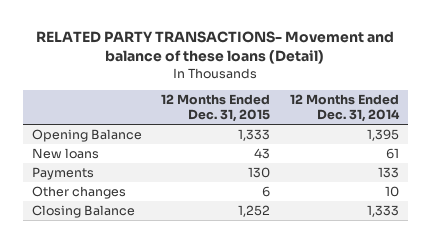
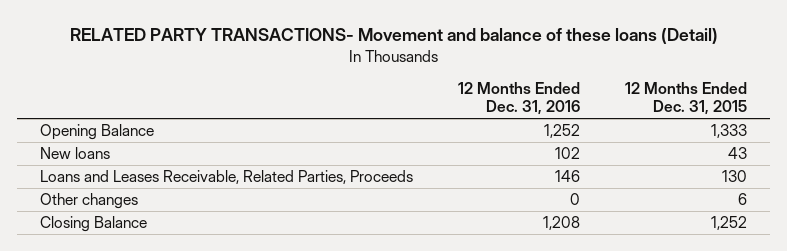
[289,94,400,123] 12 Months Ended Dec. 31, 2014 -> none
none -> [458,82,581,116] 12 Months Ended Dec. 31, 2016
[32,167,95,181] Payments -> none
none -> [39,170,413,185] Loans and Leases Receivable, Related Parties, Proceeds

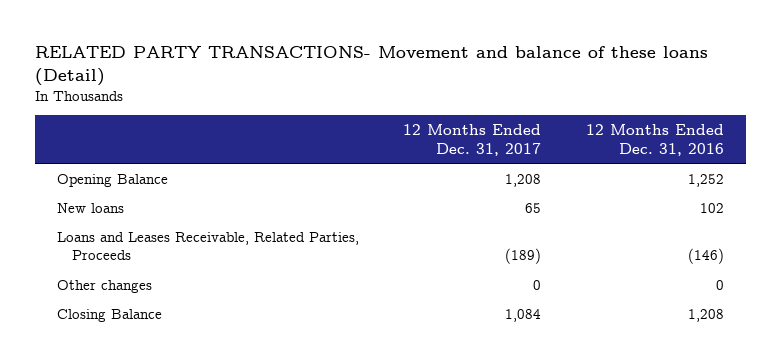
[625,82,748,116] 12 Months Ended Dec. 31, 2015 -> none
none -> [403,123,542,156] 12 Months Ended Dec. 31, 2017
[555,170,581,183] 146 -> [687,248,724,265] (146)

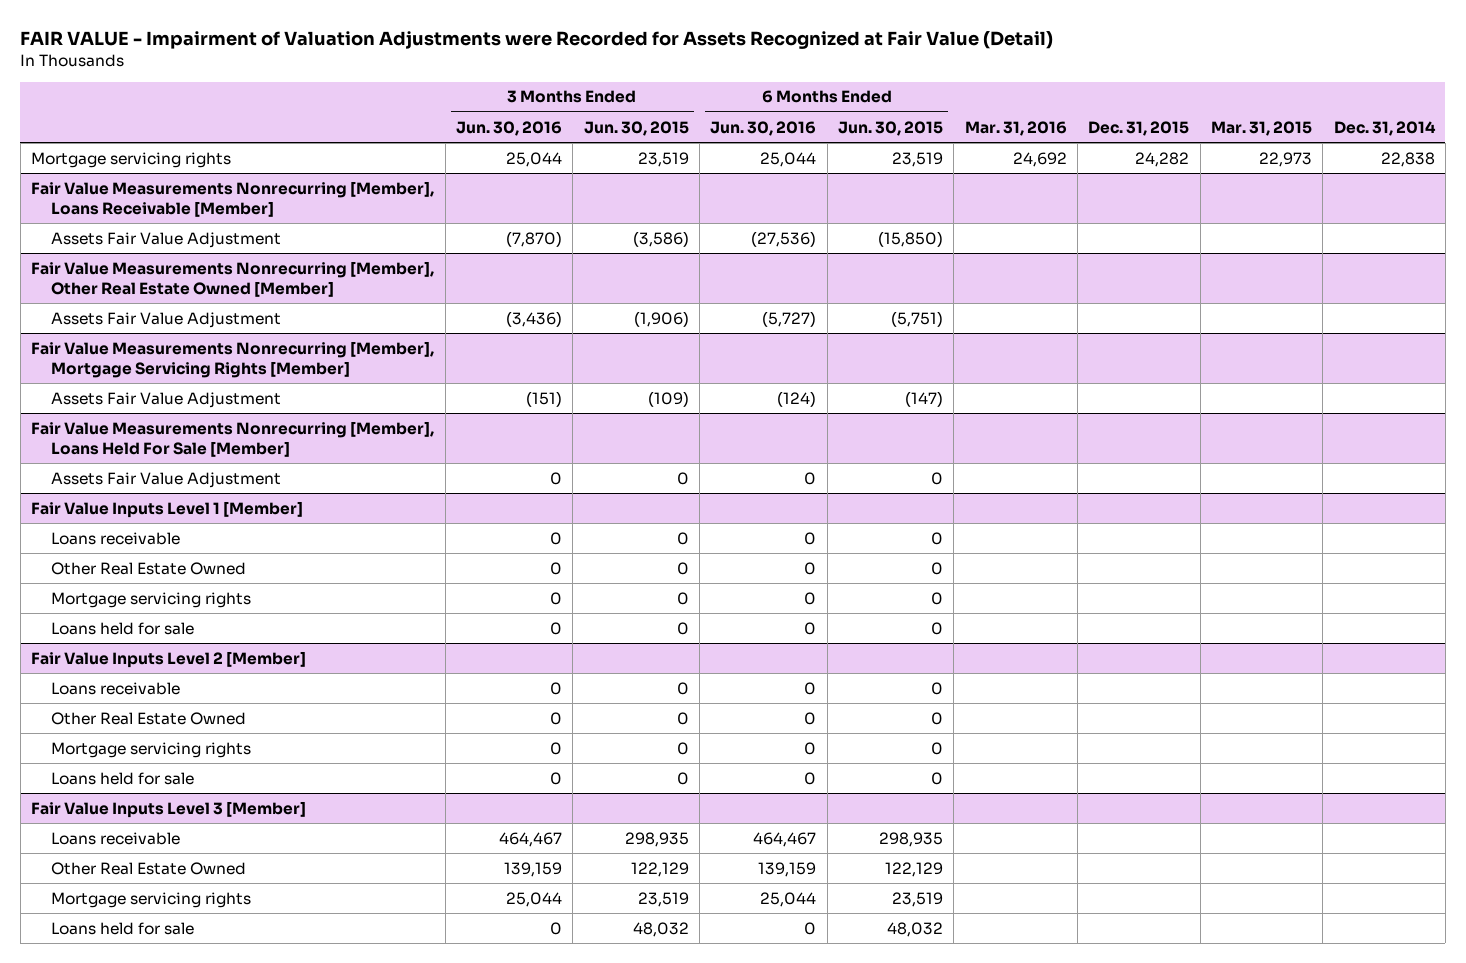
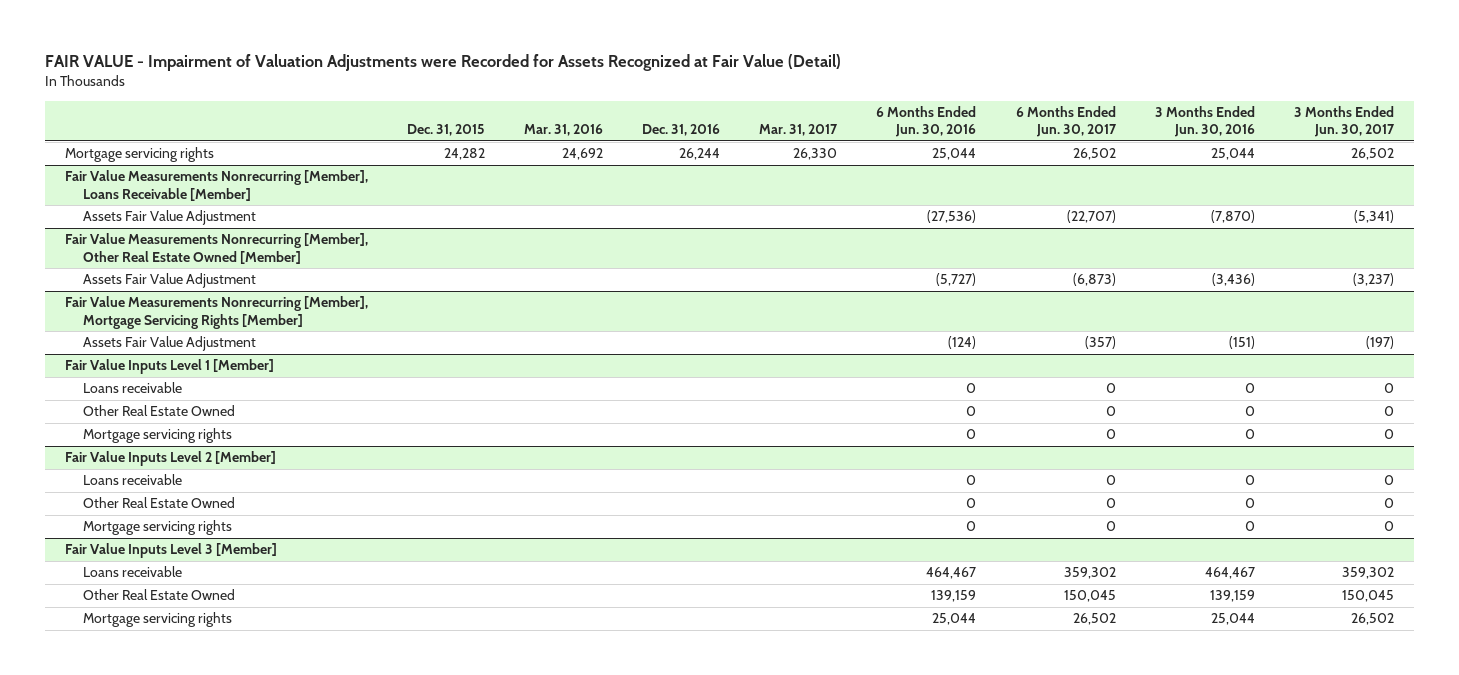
[583,120,689,136] Jun. 30, 2015 -> none
[837,120,943,136] Jun. 30, 2015 -> none
[1210,120,1312,136] Mar. 31, 2015 -> none
[1333,120,1436,136] Dec. 31, 2014 -> none
none -> [642,124,721,137] Dec. 31, 2016
none -> [759,124,839,137] Mar. 31, 2017
none -> [1015,105,1117,138] 6 Months Ended Jun. 30, 2017
none -> [1293,105,1395,138] 3 Months Ended Jun. 30, 2017
[31,420,435,457] Fair Value Measurements Nonrecurring [Member], Loans Held For Sale [Member] -> none
[51,471,282,488] Assets Fair Value Adjustment -> none
[51,621,195,635] Loans held for sale -> none
[51,771,195,785] Loans held for sale -> none
[51,921,195,935] Loans held for sale -> none

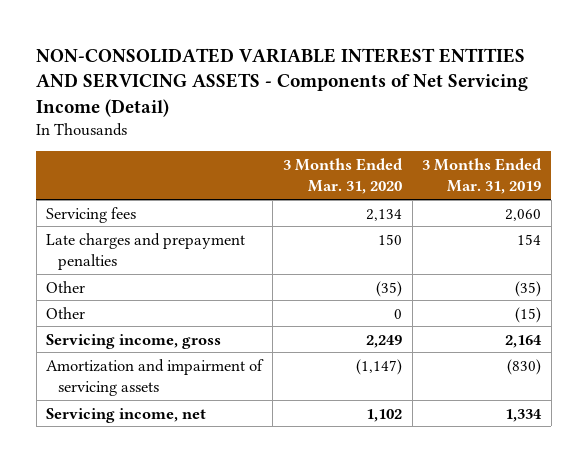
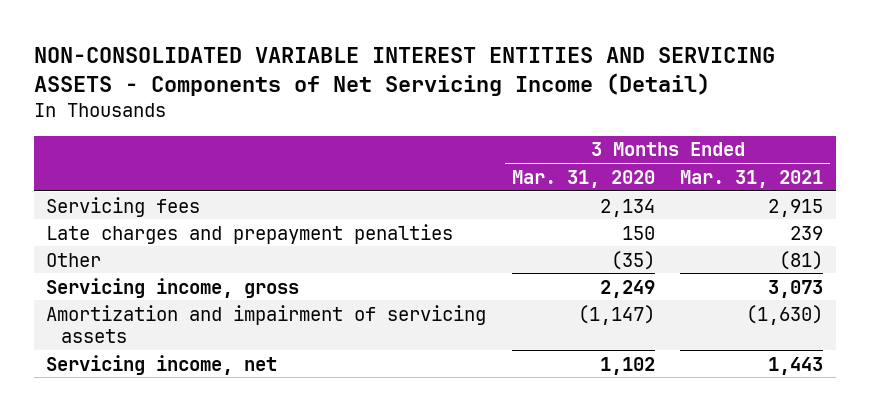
[422,157,543,195] 3 Months Ended Mar. 31, 2019 -> none
none -> [680,169,824,188] Mar. 31, 2021
[46,306,86,319] Other -> none

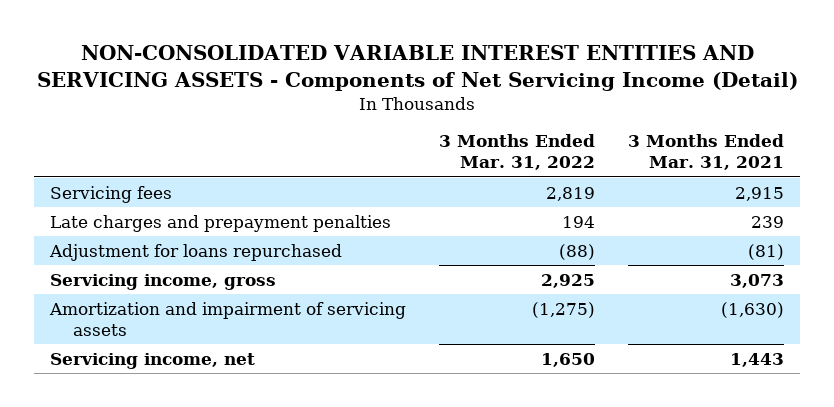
[511,169,655,188] Mar. 31, 2020 -> none
none -> [438,134,595,171] 3 Months Ended Mar. 31, 2022
[46,252,102,267] Other -> [49,243,343,261] Adjustment for loans repurchased

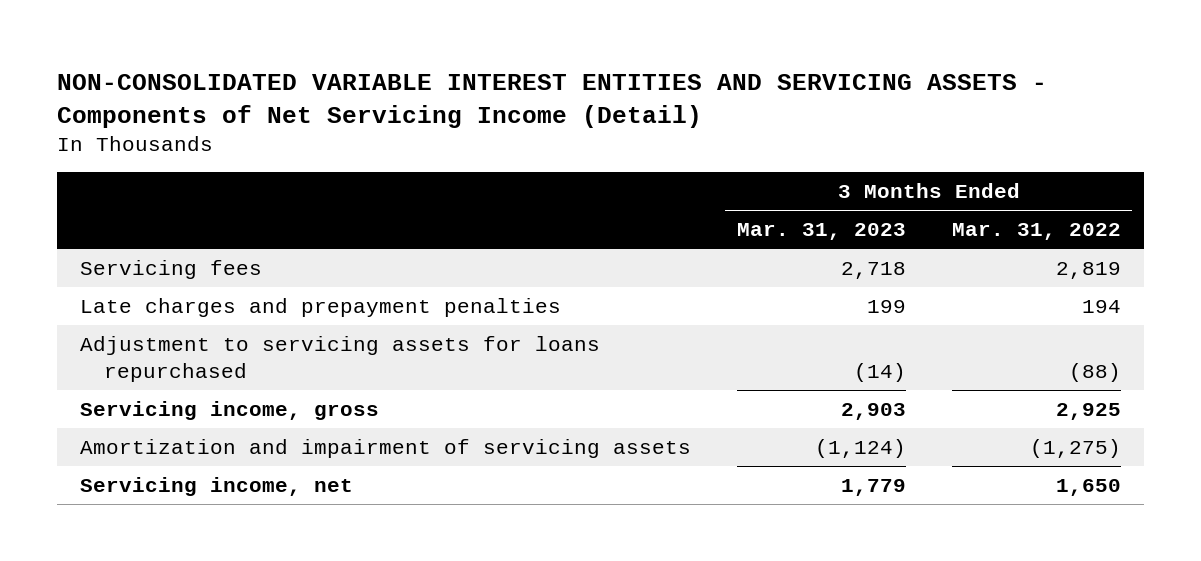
[627,134,784,171] 3 Months Ended Mar. 31, 2021 -> none
none -> [736,223,906,241] Mar. 31, 2023
[49,243,343,261] Adjustment for loans repurchased -> [79,336,600,382] Adjustment to servicing assets for loans repurchased

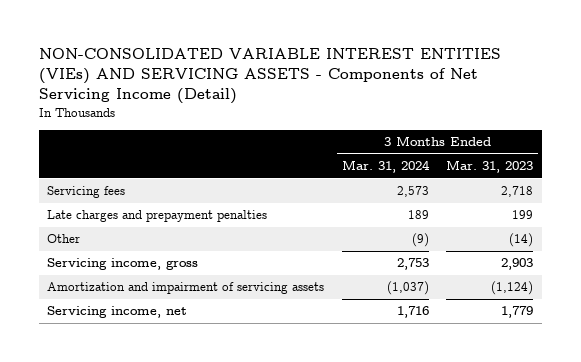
[56,73,1047,128] NON-CONSOLIDATED VARIABLE INTEREST ENTITIES AND SERVICING ASSETS - Components of Net Servicing Income (Detail) -> [38,47,501,105] NON-CONSOLIDATED VARIABLE INTEREST ENTITIES (VIEs) AND SERVICING ASSETS - Components of Net Servicing Income (Detail)
[951,223,1121,241] Mar. 31, 2022 -> none
none -> [341,160,430,174] Mar. 31, 2024
[79,336,600,382] Adjustment to servicing assets for loans repurchased -> [47,234,81,244] Other

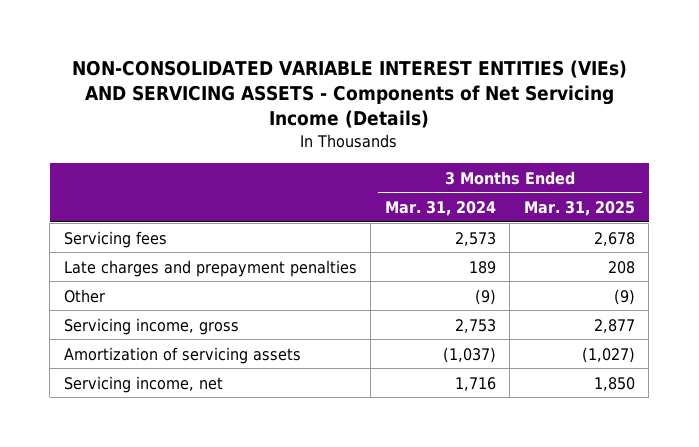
[38,47,501,105] NON-CONSOLIDATED VARIABLE INTEREST ENTITIES (VIEs) AND SERVICING ASSETS - Components of Net Servicing Income (Detail) -> [72,59,628,129] NON-CONSOLIDATED VARIABLE INTEREST ENTITIES (VIEs) AND SERVICING ASSETS - Components of Net Servicing Income (Details)
[446,160,534,174] Mar. 31, 2023 -> none
none -> [523,201,635,217] Mar. 31, 2025
[47,282,325,295] Amortization and impairment of servicing assets -> [63,346,301,364] Amortization of servicing assets

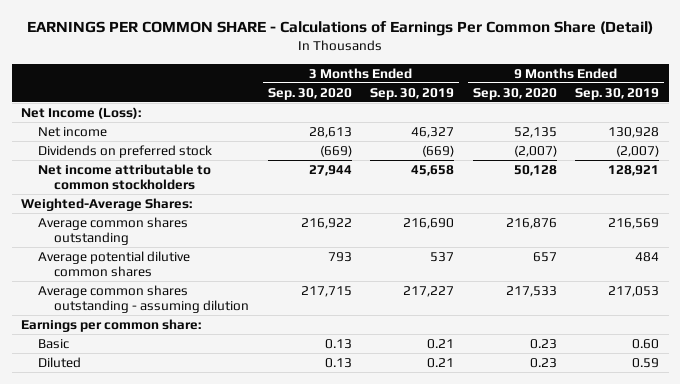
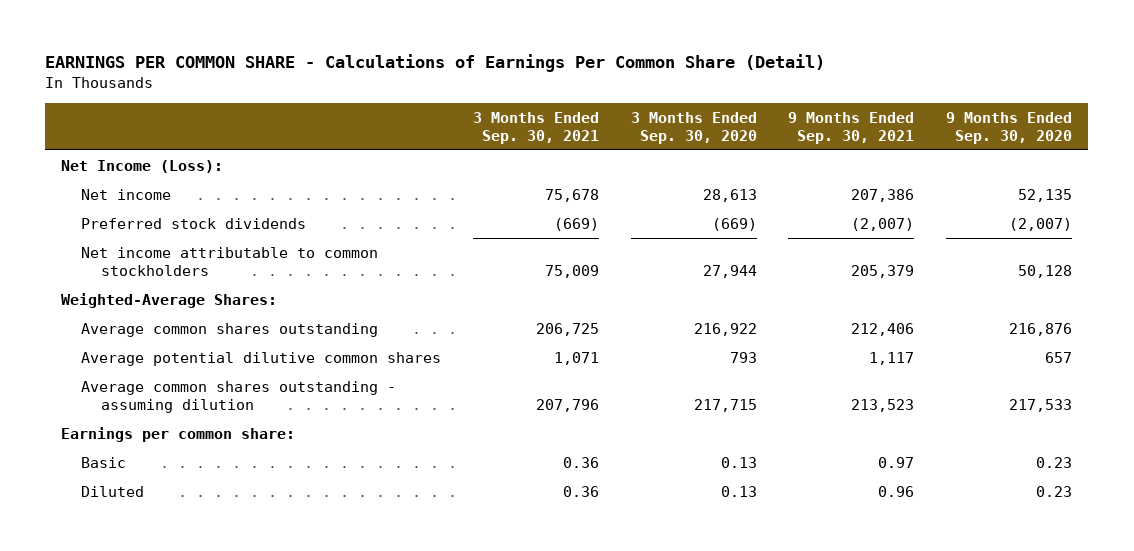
[370,87,455,100] Sep. 30, 2019 -> none
[575,87,660,100] Sep. 30, 2019 -> none
none -> [472,111,599,144] 3 Months Ended Sep. 30, 2021
none -> [788,111,915,144] 9 Months Ended Sep. 30, 2021
[37,144,212,158] Dividends on preferred stock -> [81,218,307,230] Preferred stock dividends

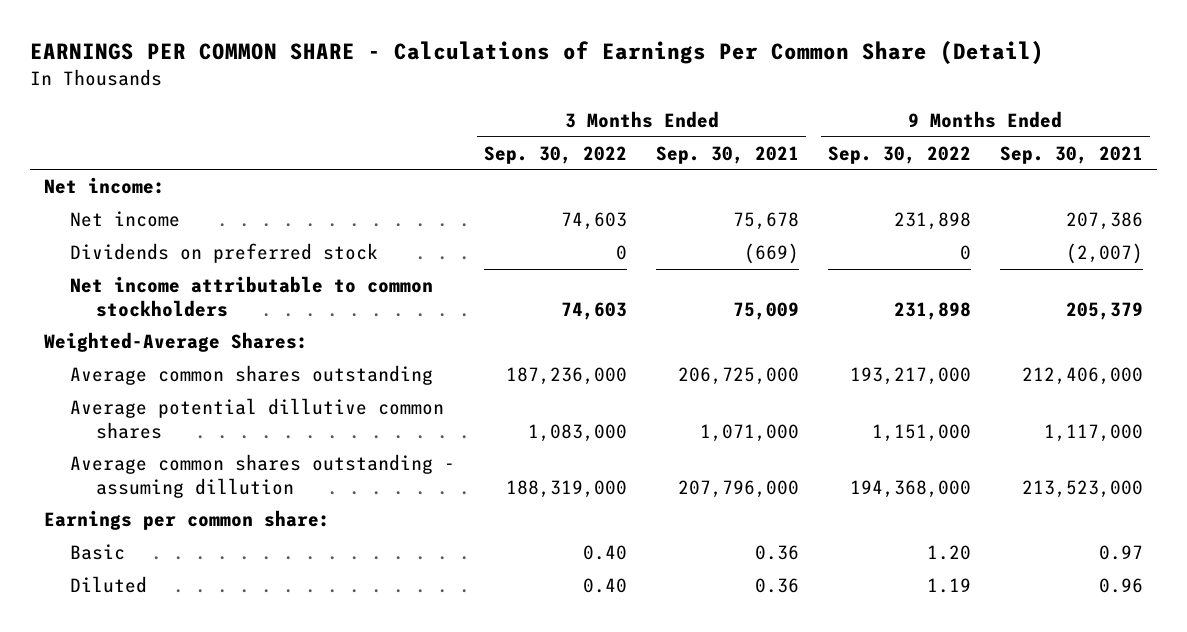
[630,111,757,144] 3 Months Ended Sep. 30, 2020 -> none
[946,111,1073,144] 9 Months Ended Sep. 30, 2020 -> none
none -> [484,145,628,164] Sep. 30, 2022
none -> [827,145,971,164] Sep. 30, 2022
[61,160,224,174] Net Income (Loss): -> [44,177,166,195] Net income:
[81,218,307,230] Preferred stock dividends -> [70,243,379,264] Dividends on preferred stock
[535,323,599,337] 206,725 -> [677,367,799,386] 206,725,000
[851,323,915,337] 212,406 -> [1021,367,1143,386] 212,406,000
[81,352,442,367] Average potential dilutive common shares -> [70,398,445,439] Average potential dillutive common shares
[553,352,599,366] 1,071 -> [699,423,799,442] 1,071,000
[869,352,915,366] 1,117 -> [1043,423,1143,442] 1,117,000
[81,381,397,414] Average common shares outstanding - assuming dilution -> [70,454,456,498] Average common shares outstanding - assuming dillution
[535,399,599,413] 207,796 -> [677,479,799,498] 207,796,000
[851,399,915,413] 213,523 -> [1021,479,1143,498] 213,523,000

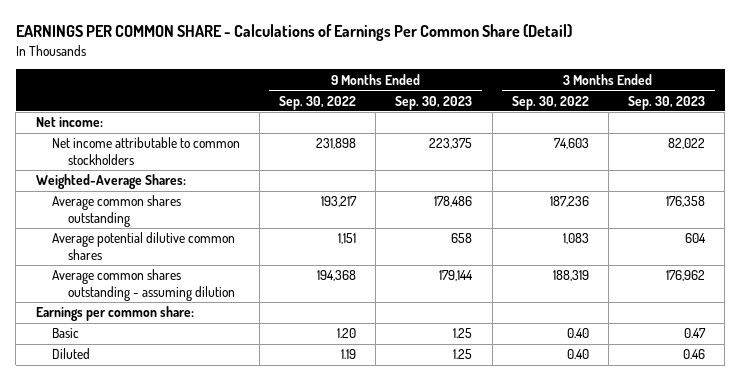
[655,145,799,164] Sep. 30, 2021 -> none
[999,145,1143,164] Sep. 30, 2021 -> none
none -> [395,95,473,110] Sep. 30, 2023
none -> [628,95,706,110] Sep. 30, 2023
[70,211,181,228] Net income -> none
[70,243,379,264] Dividends on preferred stock -> none
[506,367,628,386] 187,236,000 -> [549,196,589,208] 187,236
[849,367,971,386] 193,217,000 -> [320,196,357,208] 193,217
[70,398,445,439] Average potential dillutive common shares -> [51,232,235,261] Average potential dilutive common shares
[528,423,628,442] 1,083,000 -> [562,233,589,245] 1,083
[871,423,971,442] 1,151,000 -> [337,233,356,245] 1,151
[70,454,456,498] Average common shares outstanding - assuming dillution -> [51,269,235,302] Average common shares outstanding - assuming dilution
[506,479,628,498] 188,319,000 -> [552,270,589,282] 188,319
[849,479,971,498] 194,368,000 -> [316,270,356,282] 194,368

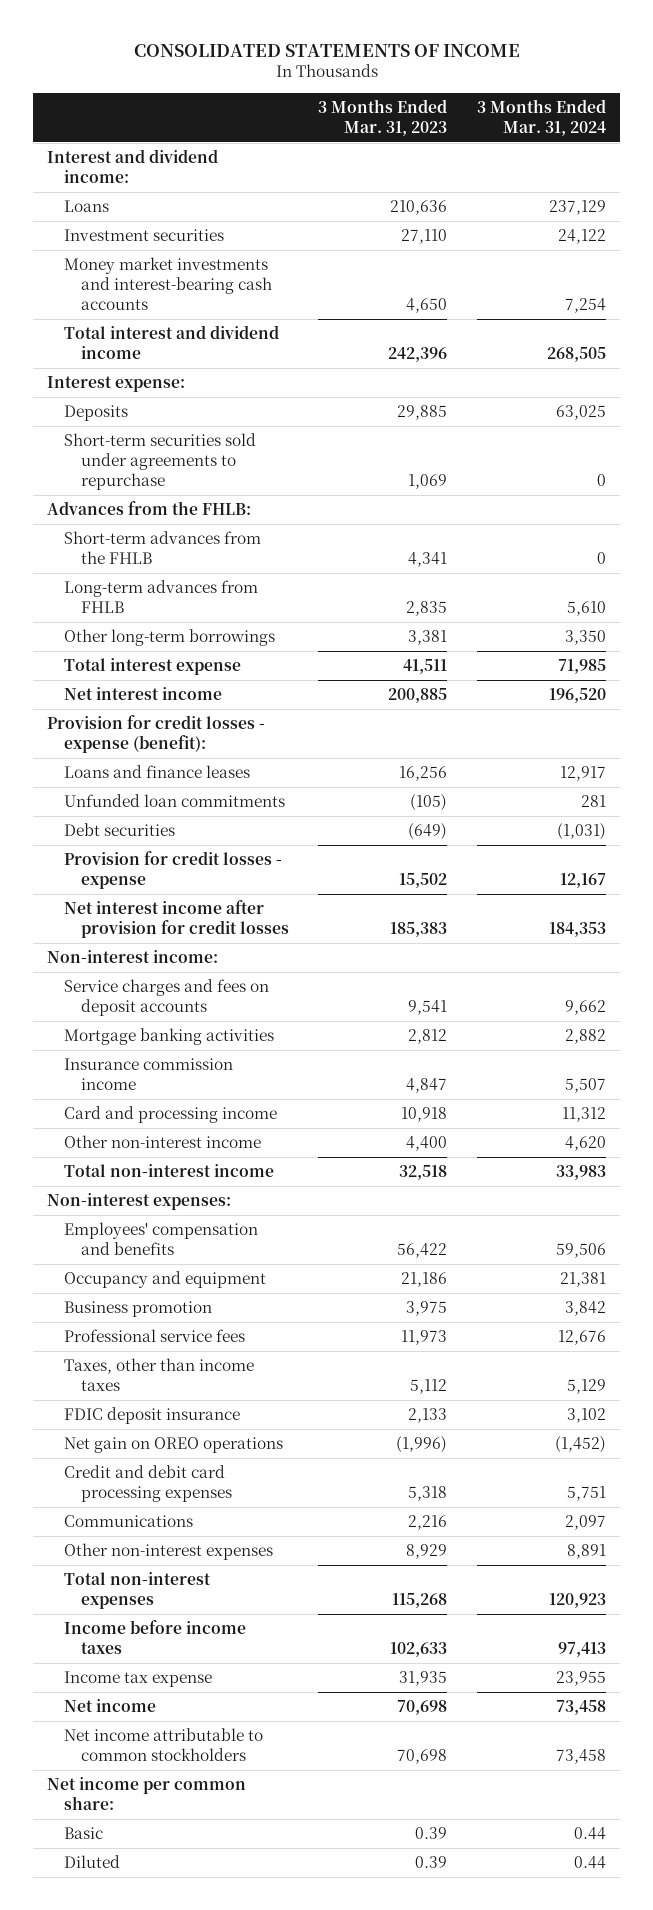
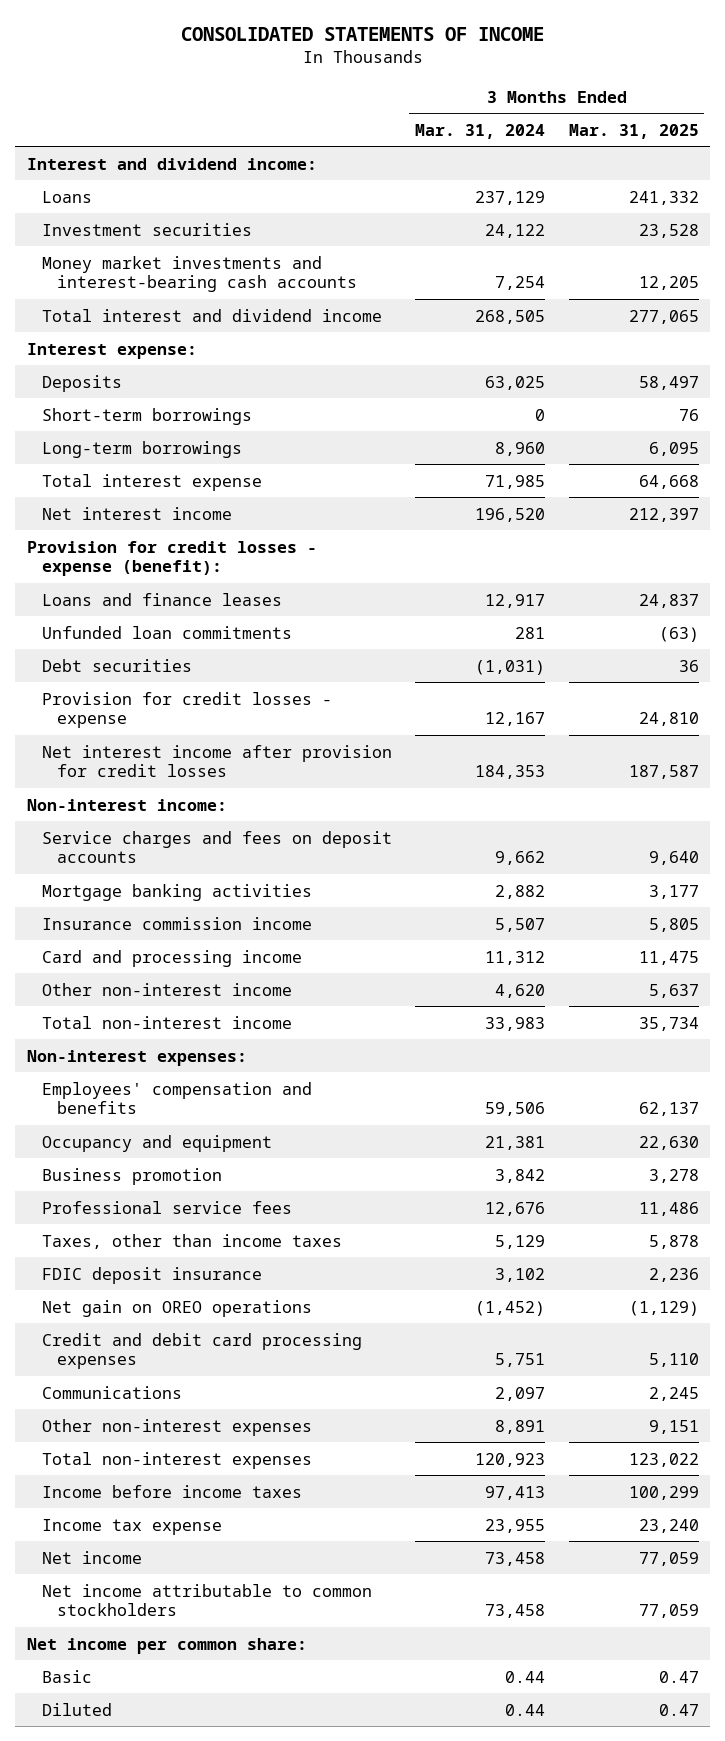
[318,98,448,136] 3 Months Ended Mar. 31, 2023 -> none
none -> [568,123,699,139] Mar. 31, 2025
[64,433,257,490] Short-term securities sold under agreements to repurchase -> none
[47,501,252,516] Advances from the FHLB: -> none
[64,531,262,565] Short-term advances from the FHLB -> none
[64,580,259,614] Long-term advances from FHLB -> none
none -> [41,407,252,425] Short-term borrowings
[64,629,276,647] Other long-term borrowings -> [41,440,242,458] Long-term borrowings
[564,630,606,646] 3,350 -> [495,441,546,456] 8,960

